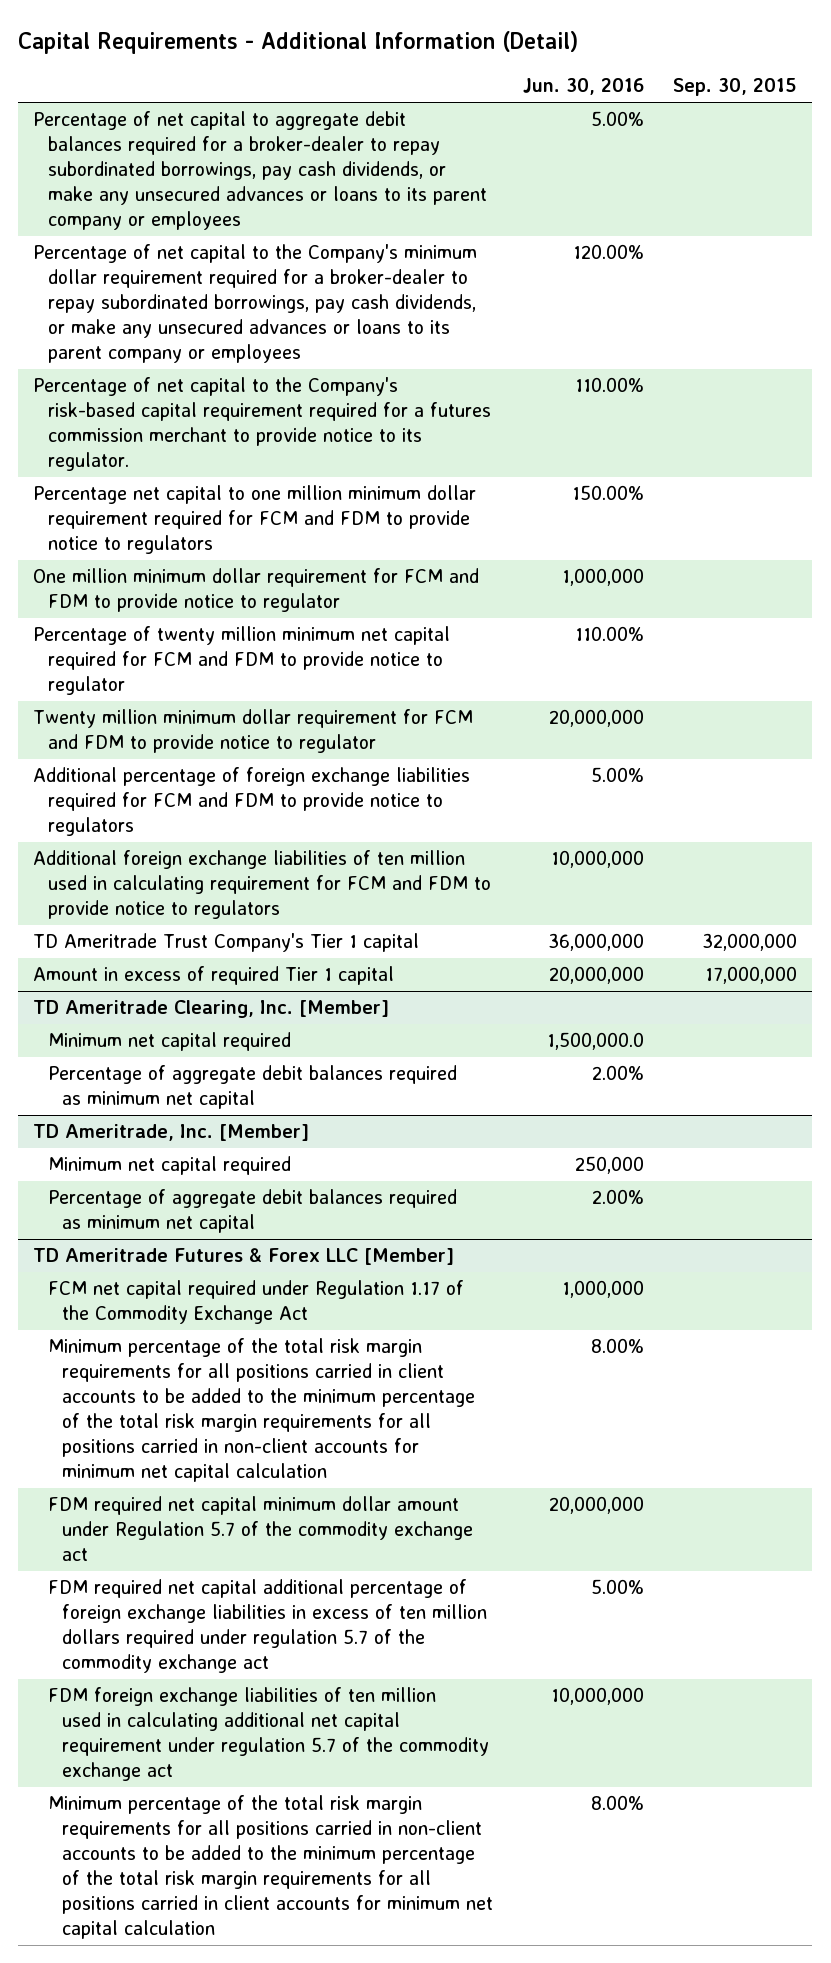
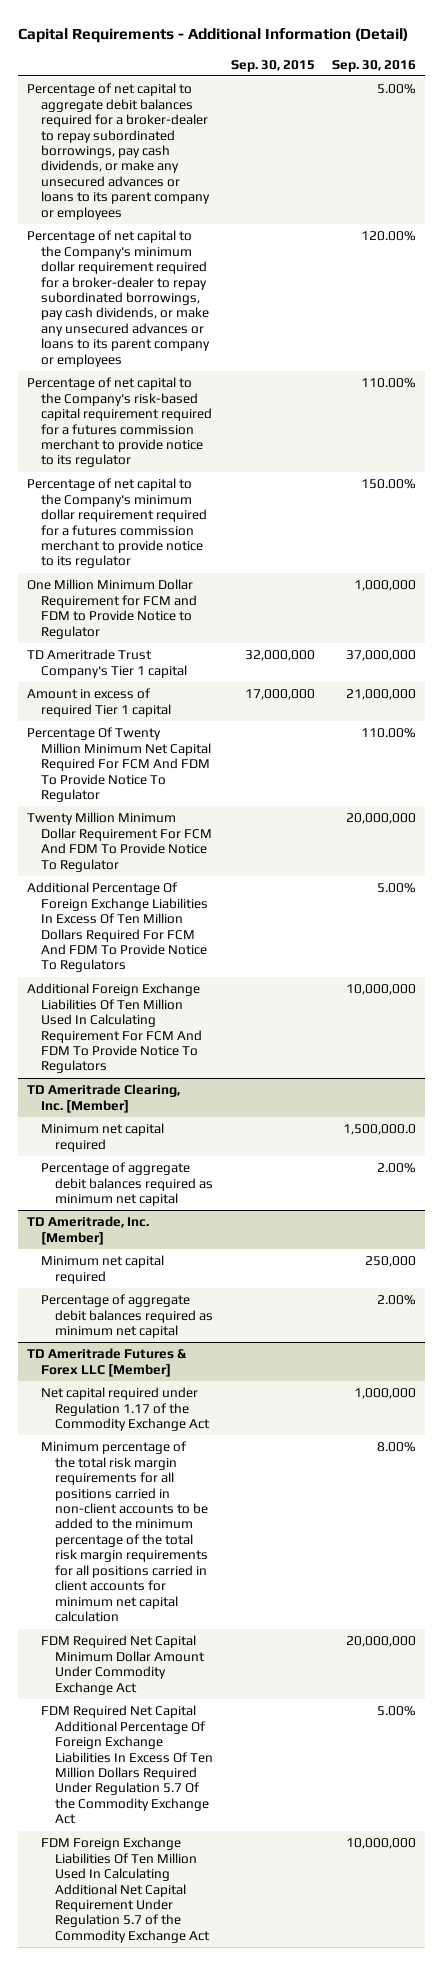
[522,78,644,96] Jun. 30, 2016 -> none
none -> [332,59,417,72] Sep. 30, 2016
[33,485,477,555] Percentage net capital to one million minimum dollar requirement required for FCM and FDM to provide notice to regulators -> none
[33,626,451,696] Percentage of twenty million minimum net capital required for FCM and FDM to provide notice to regulator -> none
[33,709,474,754] Twenty million minimum dollar requirement for FCM and FDM to provide notice to regulator -> none
[33,767,471,837] Additional percentage of foreign exchange liabilities required for FCM and FDM to provide notice to regulators -> none
[33,850,491,920] Additional foreign exchange liabilities of ten million used in calculating requirement for FCM and FDM to provide notice to regulators -> none
[33,377,491,472] Percentage of net capital to the Company's risk-based capital requirement required for a futures commission merchant to provide notice to its regulator. -> [27,377,213,468] Percentage of net capital to the Company's risk-based capital requirement required for a futures commission merchant to provide notice to its regulator
none -> [27,478,208,569] Percentage of net capital to the Company's minimum dollar requirement required for a futures commission merchant to provide notice to its regulator
[33,568,480,613] One million minimum dollar requirement for FCM and FDM to provide notice to regulator -> [27,579,198,639] One Million Minimum Dollar Requirement for FCM and FDM to Provide Notice to Regulator
none -> [27,727,212,802] Percentage Of Twenty Million Minimum Net Capital Required For FCM And FDM To Provide Notice To Regulator
none -> [27,812,213,872] Twenty Million Minimum Dollar Requirement For FCM And FDM To Provide Notice To Regulator
none -> [27,882,209,973] Additional Percentage Of Foreign Exchange Liabilities In Excess Of Ten Million Dollars Required For FCM And FDM To Provide Notice To Regulators
none -> [27,983,203,1074] Additional Foreign Exchange Liabilities Of Ten Million Used In Calculating Requirement For FCM And FDM To Provide Notice To Regulators
[47,1338,476,1483] Minimum percentage of the total risk margin requirements for all positions carried in client accounts to be added to the minimum percentage of the total risk margin requirements for all positions carried in non-client accounts for minimum net capital calculation -> none
[47,1496,474,1562] FDM required net capital minimum dollar amount under Regulation 5.7 of the commodity exchange act -> none
[47,1579,488,1674] FDM required net capital additional percentage of foreign exchange liabilities in excess of ten million dollars required under regulation 5.7 of the commodity exchange act -> none
[47,1687,490,1782] FDM foreign exchange liabilities of ten million used in calculating additional net capital requirement under regulation 5.7 of the commodity exchange act -> none
[47,1280,464,1325] FCM net capital required under Regulation 1.17 of the Commodity Exchange Act -> [41,1387,211,1432] Net capital required under Regulation 1.17 of the Commodity Exchange Act
none -> [41,1635,206,1695] FDM Required Net Capital Minimum Dollar Amount Under Commodity Exchange Act
none -> [41,1705,214,1825] FDM Required Net Capital Additional Percentage Of Foreign Exchange Liabilities In Excess Of Ten Million Dollars Required Under Regulation 5.7 Of the Commodity Exchange Act
none -> [41,1837,211,1943] FDM Foreign Exchange Liabilities Of Ten Million Used In Calculating Additional Net Capital Requirement Under Regulation 5.7 of the Commodity Exchange Act

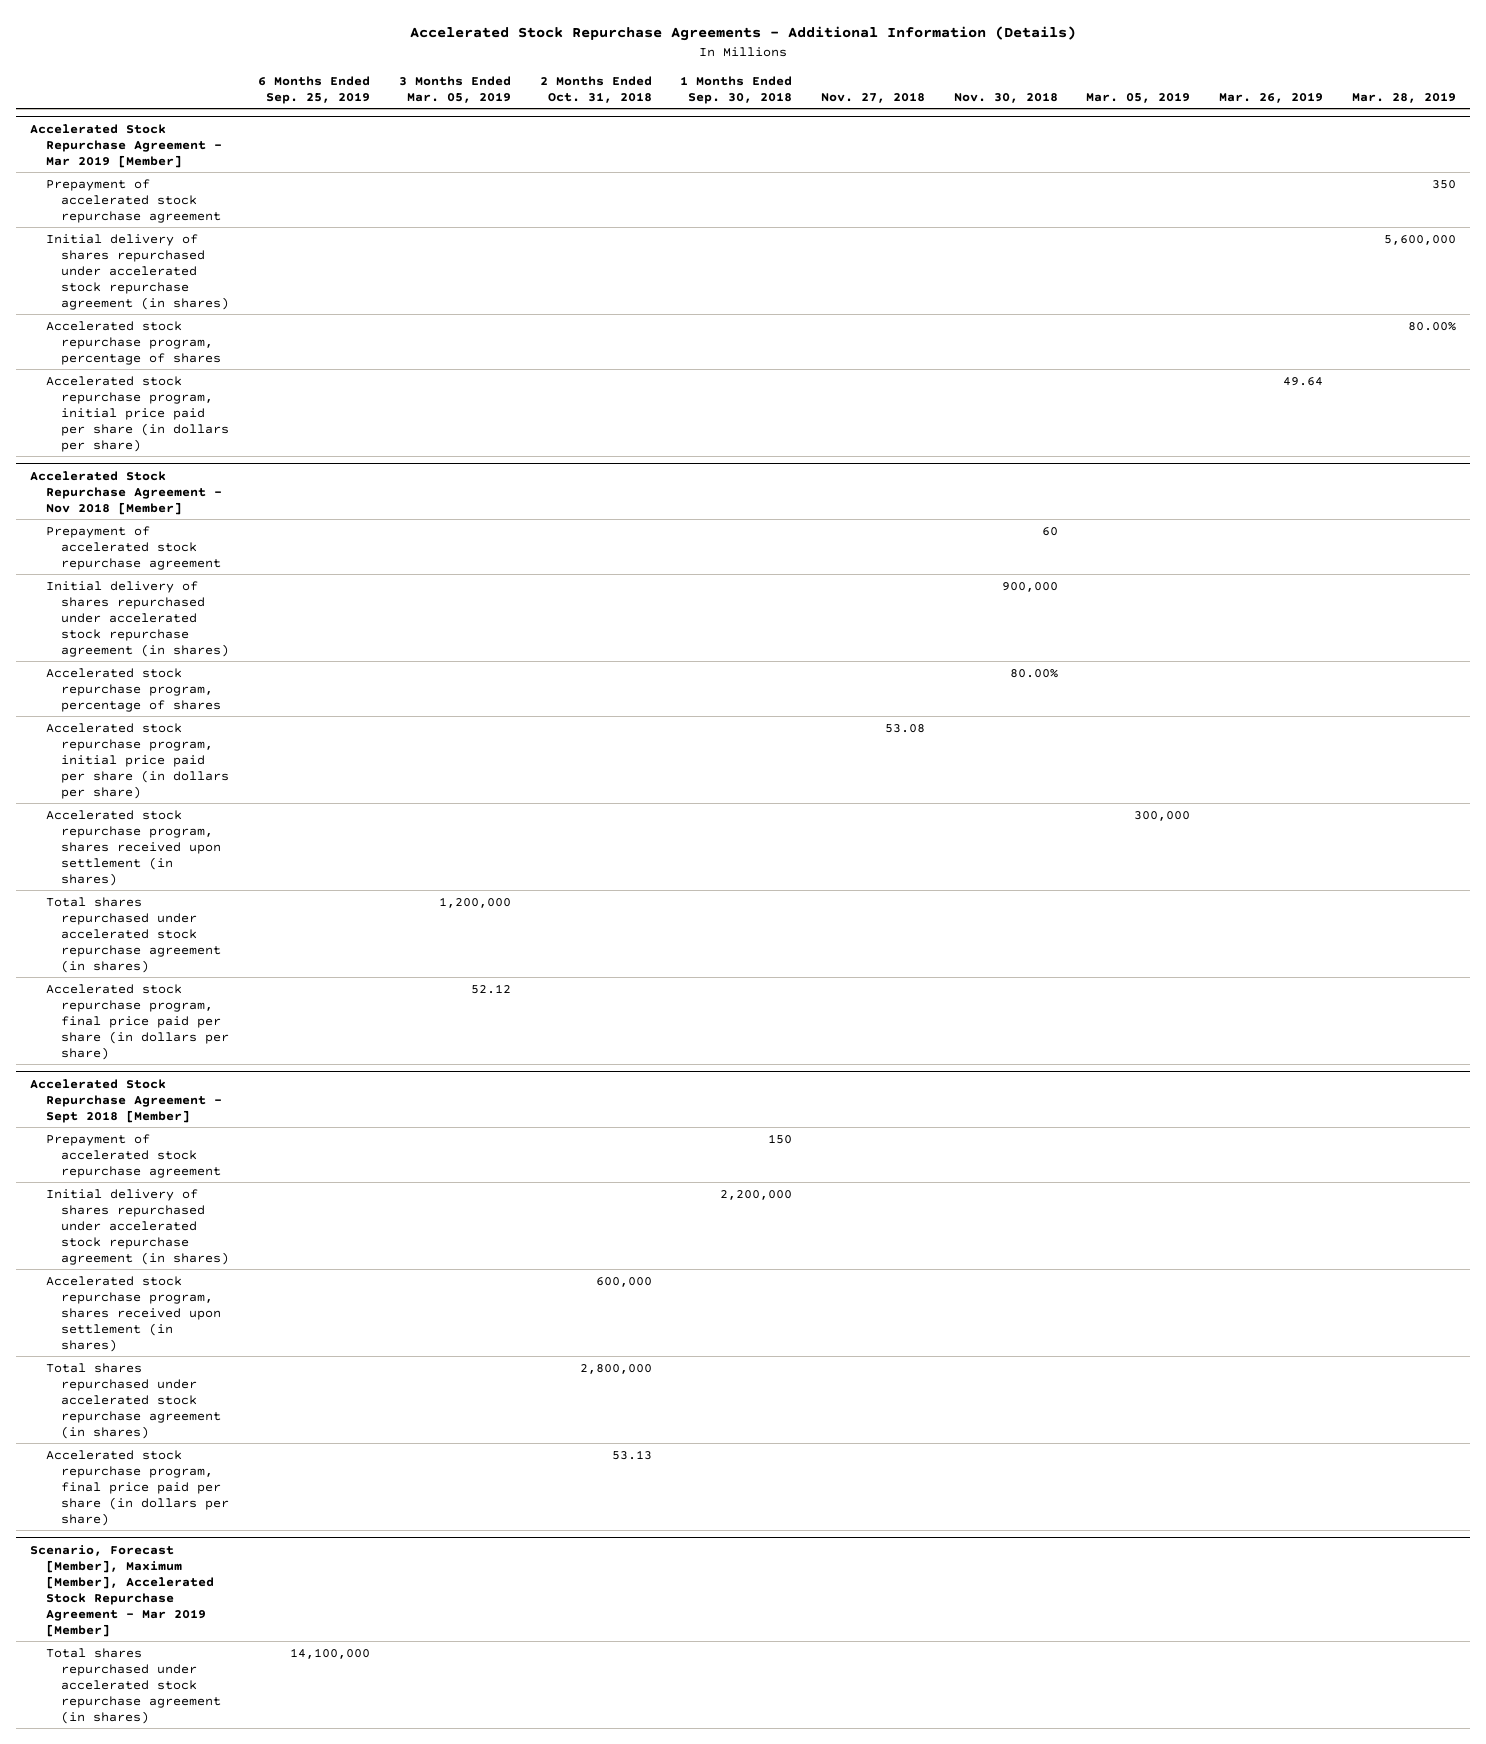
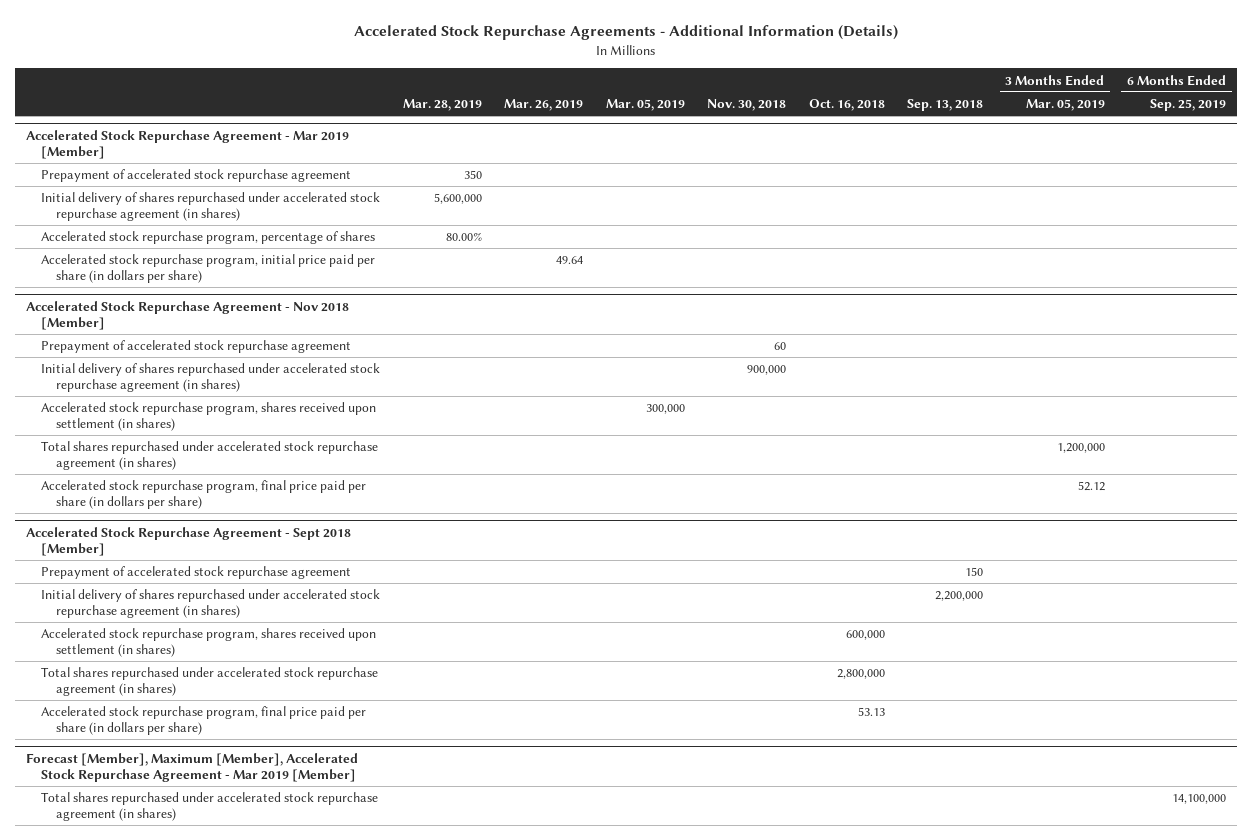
[539,75,652,103] 2 Months Ended Oct. 31, 2018 -> none
[680,75,793,104] 1 Months Ended Sep. 30, 2018 -> none
[821,91,926,103] Nov. 27, 2018 -> none
none -> [808,99,885,112] Oct. 16, 2018
none -> [907,99,984,112] Sep. 13, 2018
[45,667,222,712] Accelerated stock repurchase program, percentage of shares -> none
[45,722,230,799] Accelerated stock repurchase program, initial price paid per share (in dollars per share) -> none
[30,1544,214,1637] Scenario, Forecast [Member], Maximum [Member], Accelerated Stock Repurchase Agreement - Mar 2019 [Member] -> [26,753,359,782] Forecast [Member], Maximum [Member], Accelerated Stock Repurchase Agreement - Mar 2019 [Member]

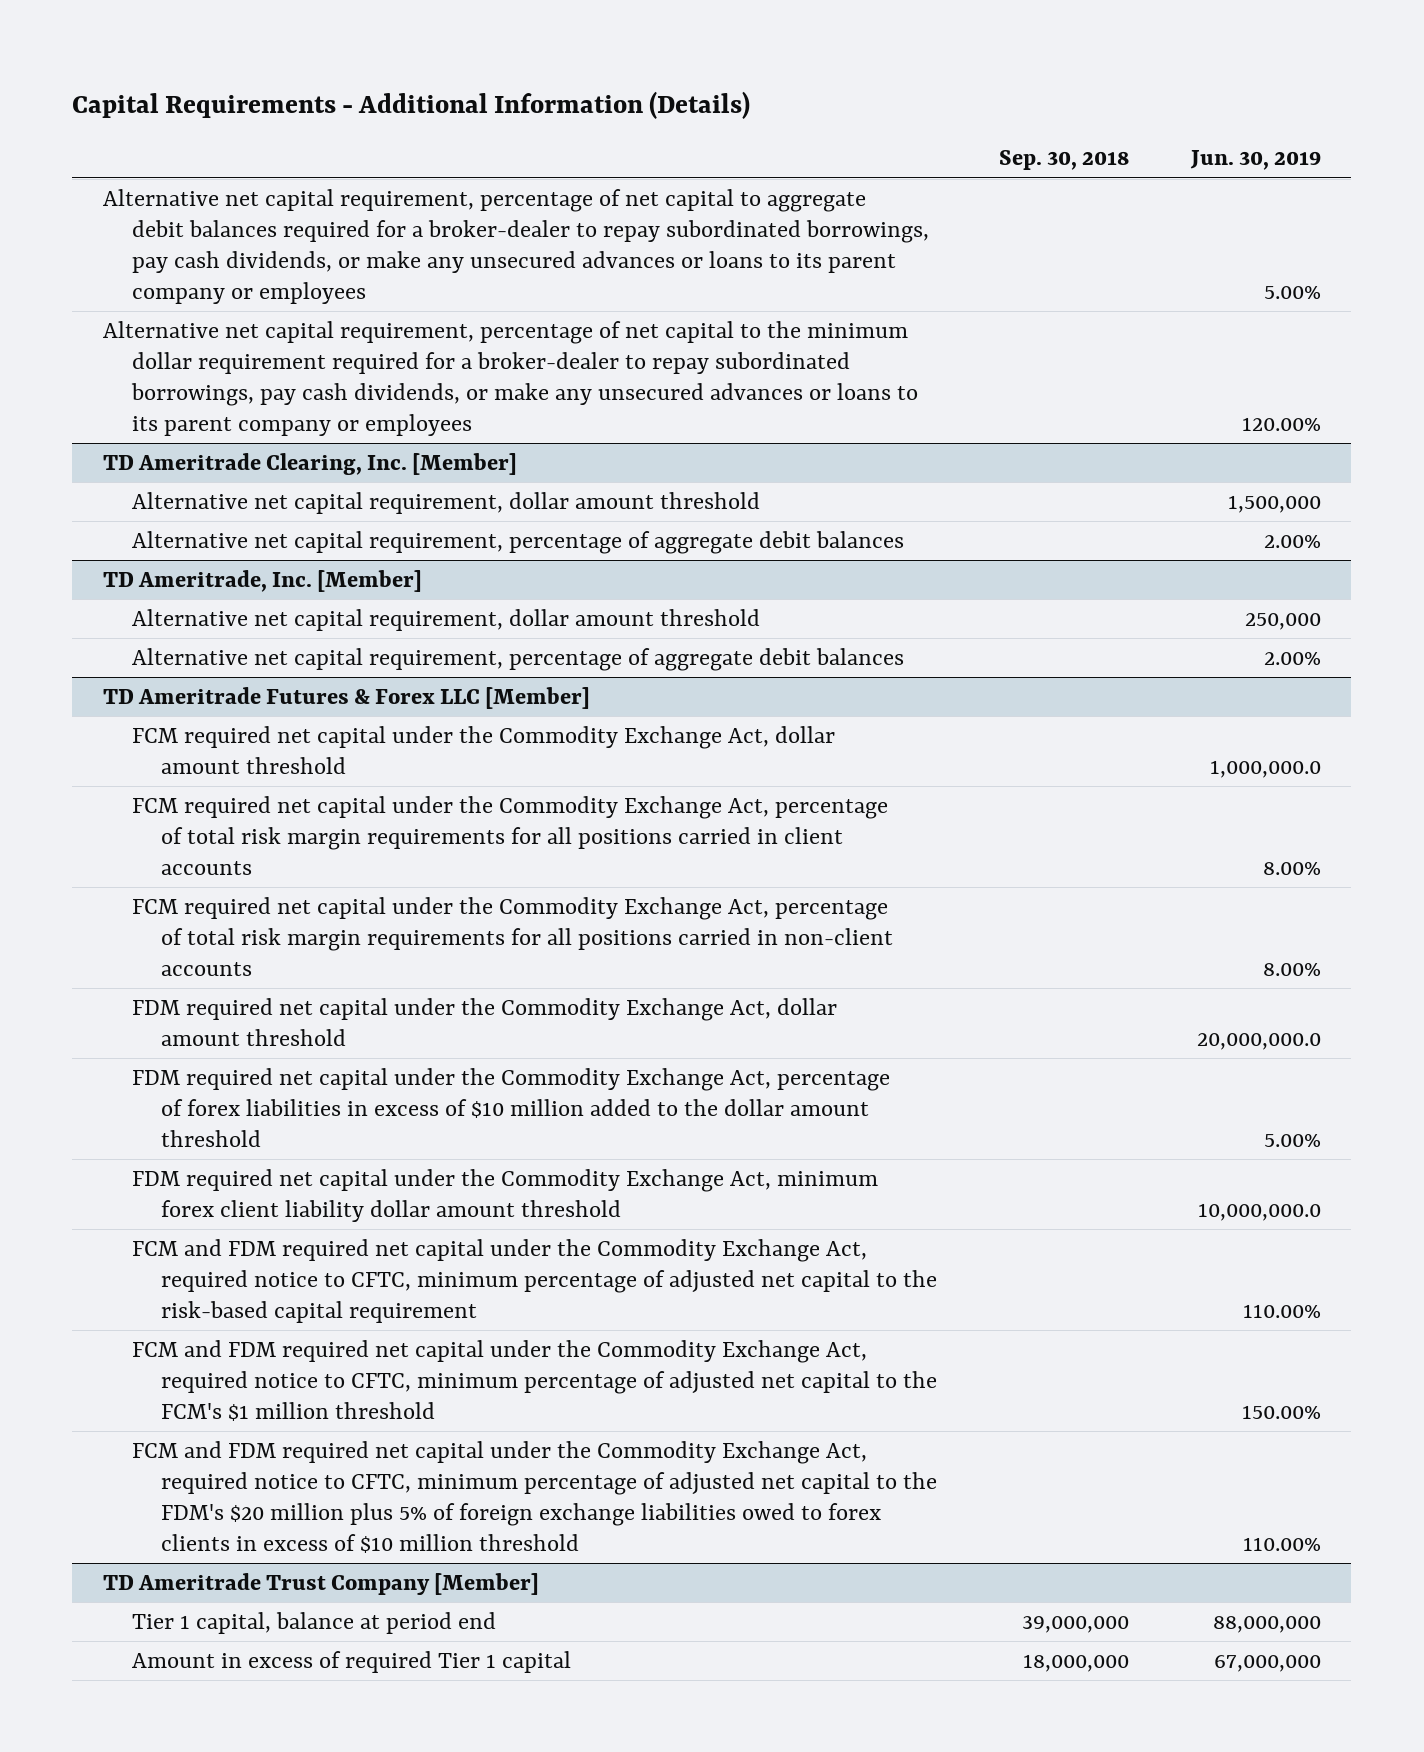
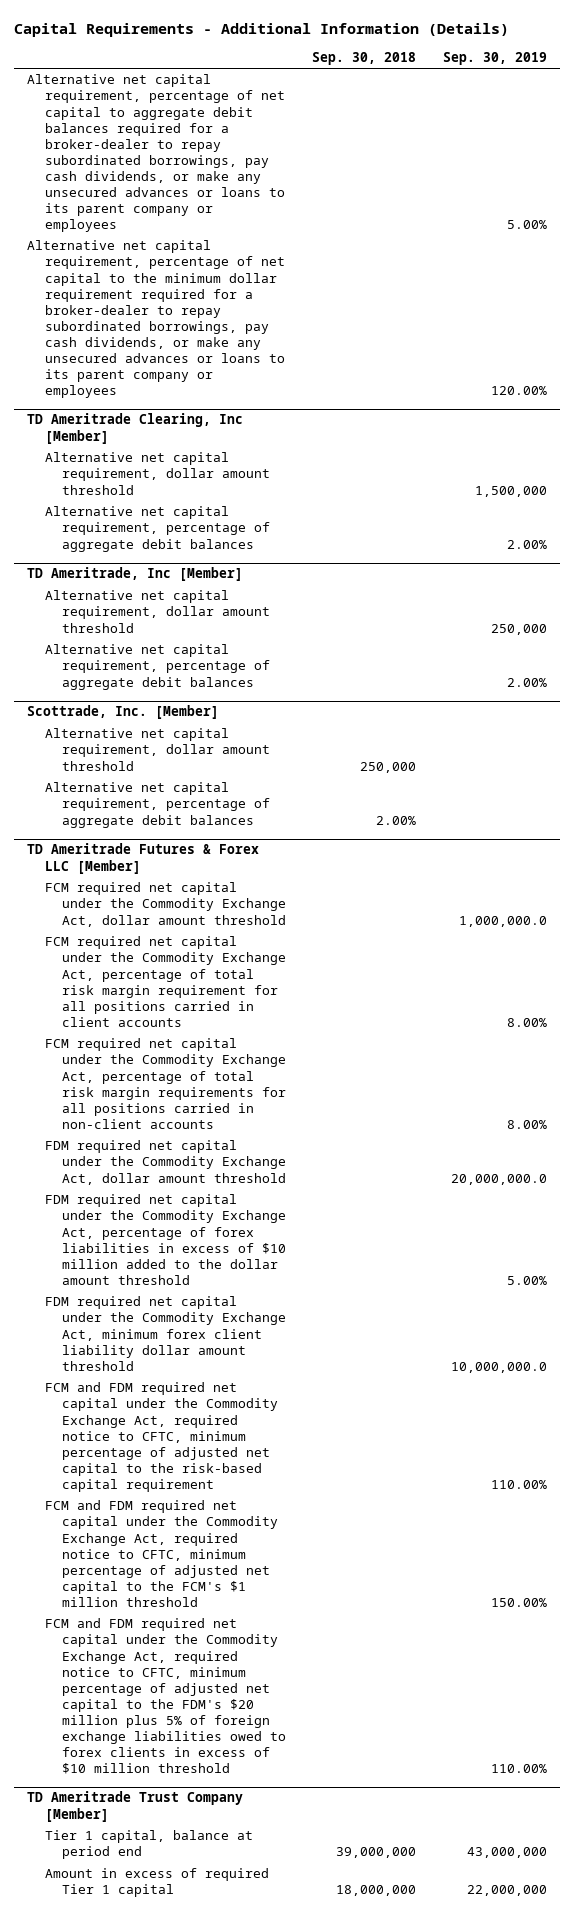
[1189,150,1321,171] Jun. 30, 2019 -> none
none -> [442,52,547,66] Sep. 30, 2019
[103,452,518,475] TD Ameritrade Clearing, Inc. [Member] -> [27,413,244,444] TD Ameritrade Clearing, Inc [Member]
[103,569,423,592] TD Ameritrade, Inc. [Member] -> [27,567,244,582] TD Ameritrade, Inc [Member]
none -> [27,705,220,720] Scottrade, Inc. [Member]
none -> [44,728,271,771] Alternative net capital requirement, dollar amount threshold
none -> [44,782,271,828] Alternative net capital requirement, percentage of aggregate debit balances
[131,795,888,876] FCM required net capital under the Commodity Exchange Act, percentage of total risk margin requirements for all positions carried in client accounts -> [44,936,287,1027] FCM required net capital under the Commodity Exchange Act, percentage of total risk margin requirement for all positions carried in client accounts

